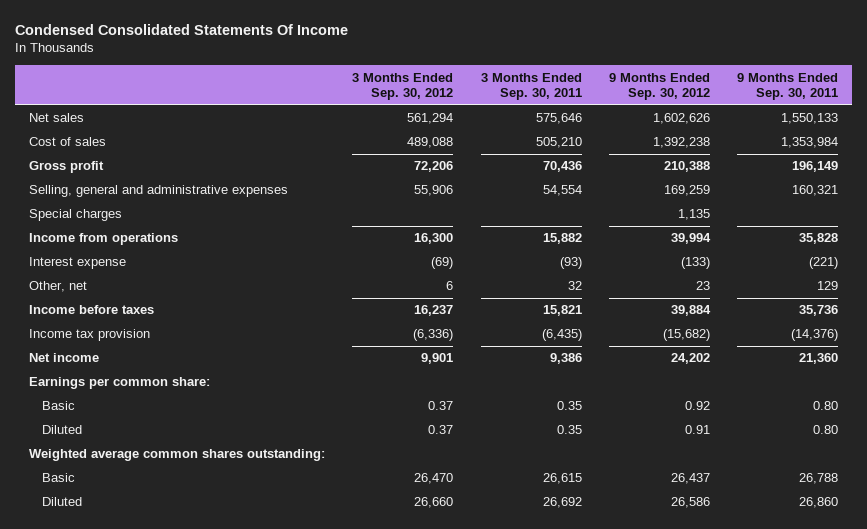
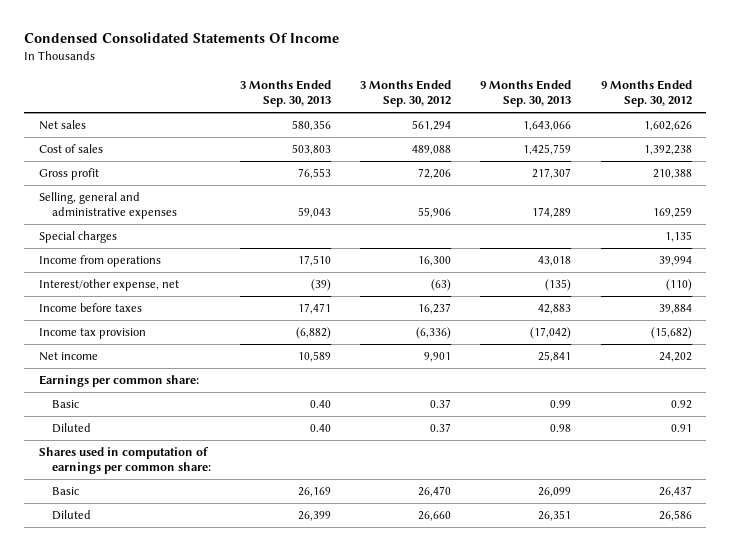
[480,72,582,101] 3 Months Ended Sep. 30, 2011 -> none
[737,72,839,101] 9 Months Ended Sep. 30, 2011 -> none
none -> [239,79,331,108] 3 Months Ended Sep. 30, 2013
none -> [480,79,572,108] 9 Months Ended Sep. 30, 2013
[28,281,87,293] Other, net -> none
[28,257,126,270] Interest expense -> [38,279,179,292] Interest/other expense, net
[431,257,454,270] (69) -> [431,279,452,292] (63)
[680,257,710,270] (133) -> [665,279,692,292] (110)
[28,449,325,462] Weighted average common shares outstanding: -> [38,447,211,475] Shares used in computation of earnings per common share:

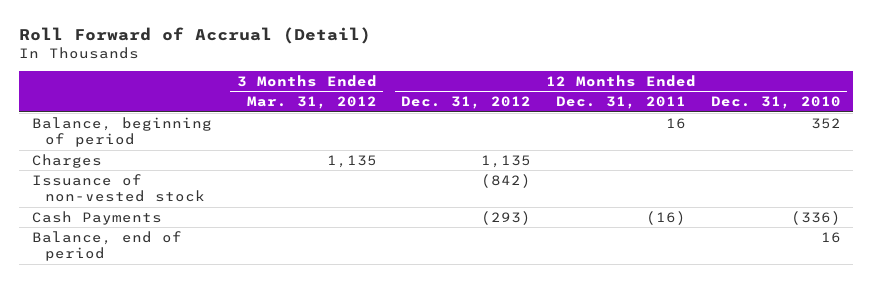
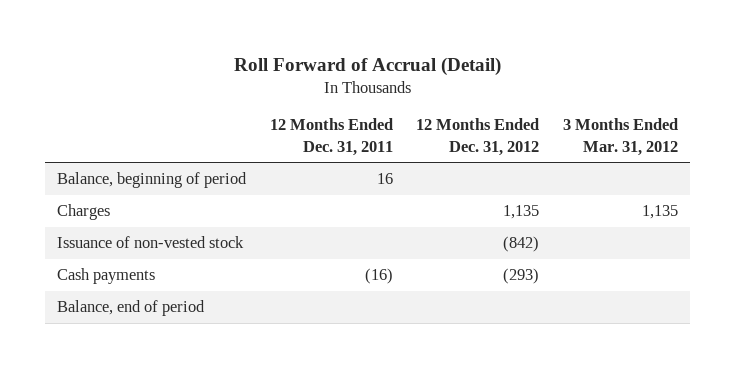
[711,96,842,110] Dec. 31, 2010 -> none
[31,210,162,225] Cash Payments -> [57,268,156,285] Cash payments

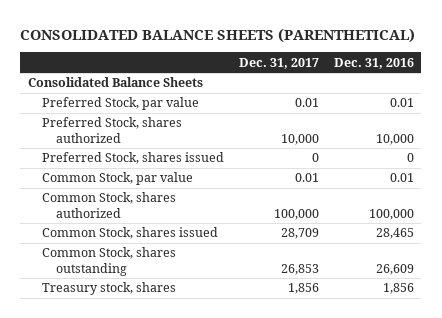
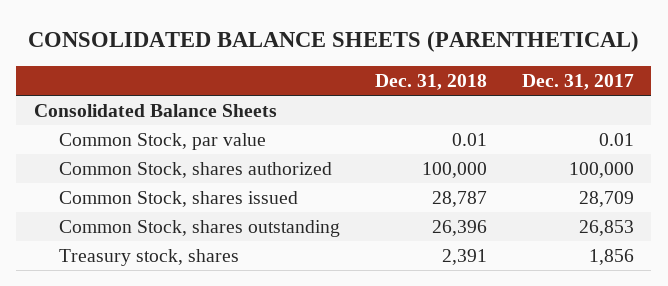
[333,57,414,69] Dec. 31, 2016 -> none
none -> [374,74,487,91] Dec. 31, 2018
[41,97,199,111] Preferred Stock, par value -> none
[41,117,182,143] Preferred Stock, shares authorized -> none
[41,152,224,165] Preferred Stock, shares issued -> none

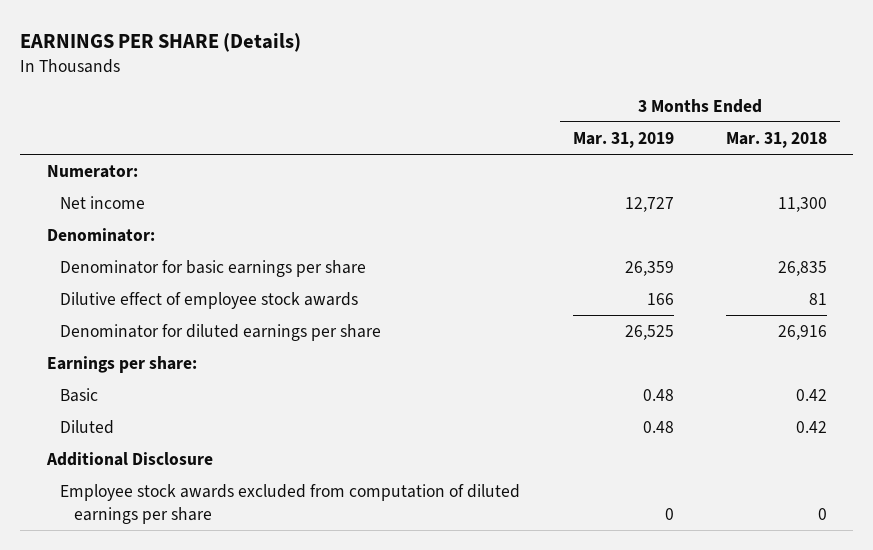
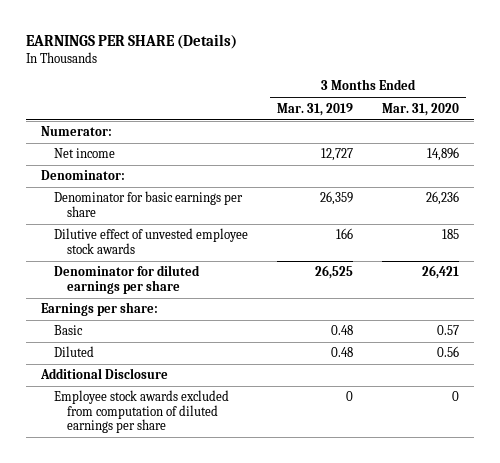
[725,131,827,148] Mar. 31, 2018 -> none
none -> [382,102,460,116] Mar. 31, 2020
[60,291,359,309] Dilutive effect of employee stock awards -> [53,228,248,254] Dilutive effect of unvested employee stock awards

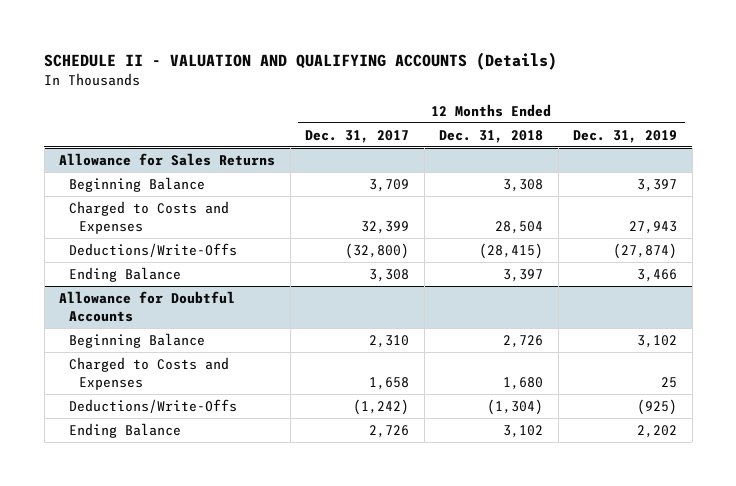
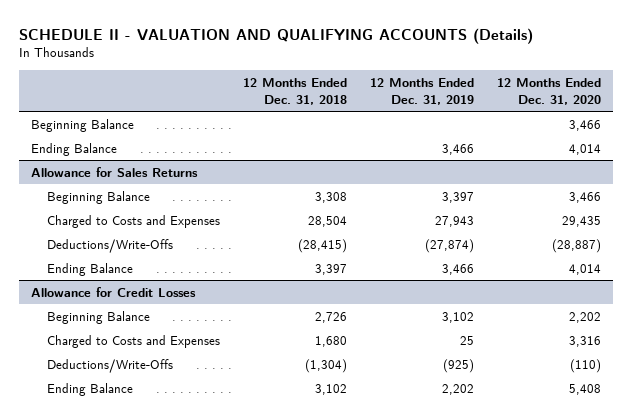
[305,129,410,143] Dec. 31, 2017 -> none
none -> [497,77,602,105] 12 Months Ended Dec. 31, 2020
none -> [30,118,134,132] Beginning Balance
none -> [30,142,117,156] Ending Balance
[59,290,236,322] Allowance for Doubtful Accounts -> [30,286,196,297] Allowance for Credit Losses

